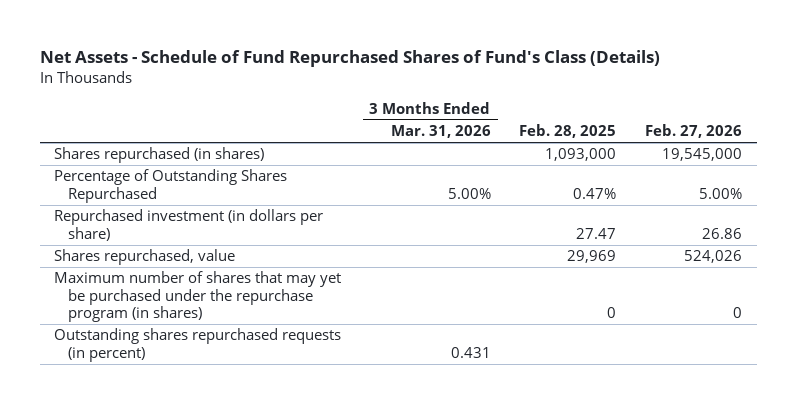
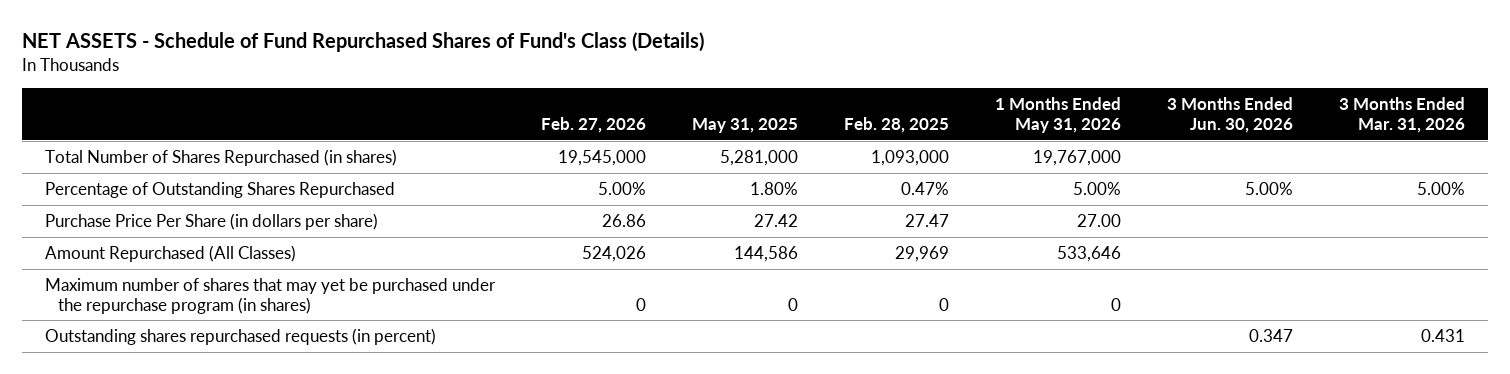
[39,49,660,67] Net Assets - Schedule of Fund Repurchased Shares of Fund's Class (Details) -> [21,32,704,53] NET ASSETS - Schedule of Fund Repurchased Shares of Fund's Class (Details)
none -> [691,117,798,133] May 31, 2025
none -> [995,96,1122,133] 1 Months Ended May 31, 2026
none -> [1167,96,1294,133] 3 Months Ended Jun. 30, 2026
[53,147,264,164] Shares repurchased (in shares) -> [44,148,397,166] Total Number of Shares Repurchased (in shares)
[53,209,323,241] Repurchased investment (in dollars per share) -> [44,212,378,230] Purchase Price Per Share (in dollars per share)
[53,249,235,266] Shares repurchased, value -> [44,244,296,262] Amount Repurchased (All Classes)

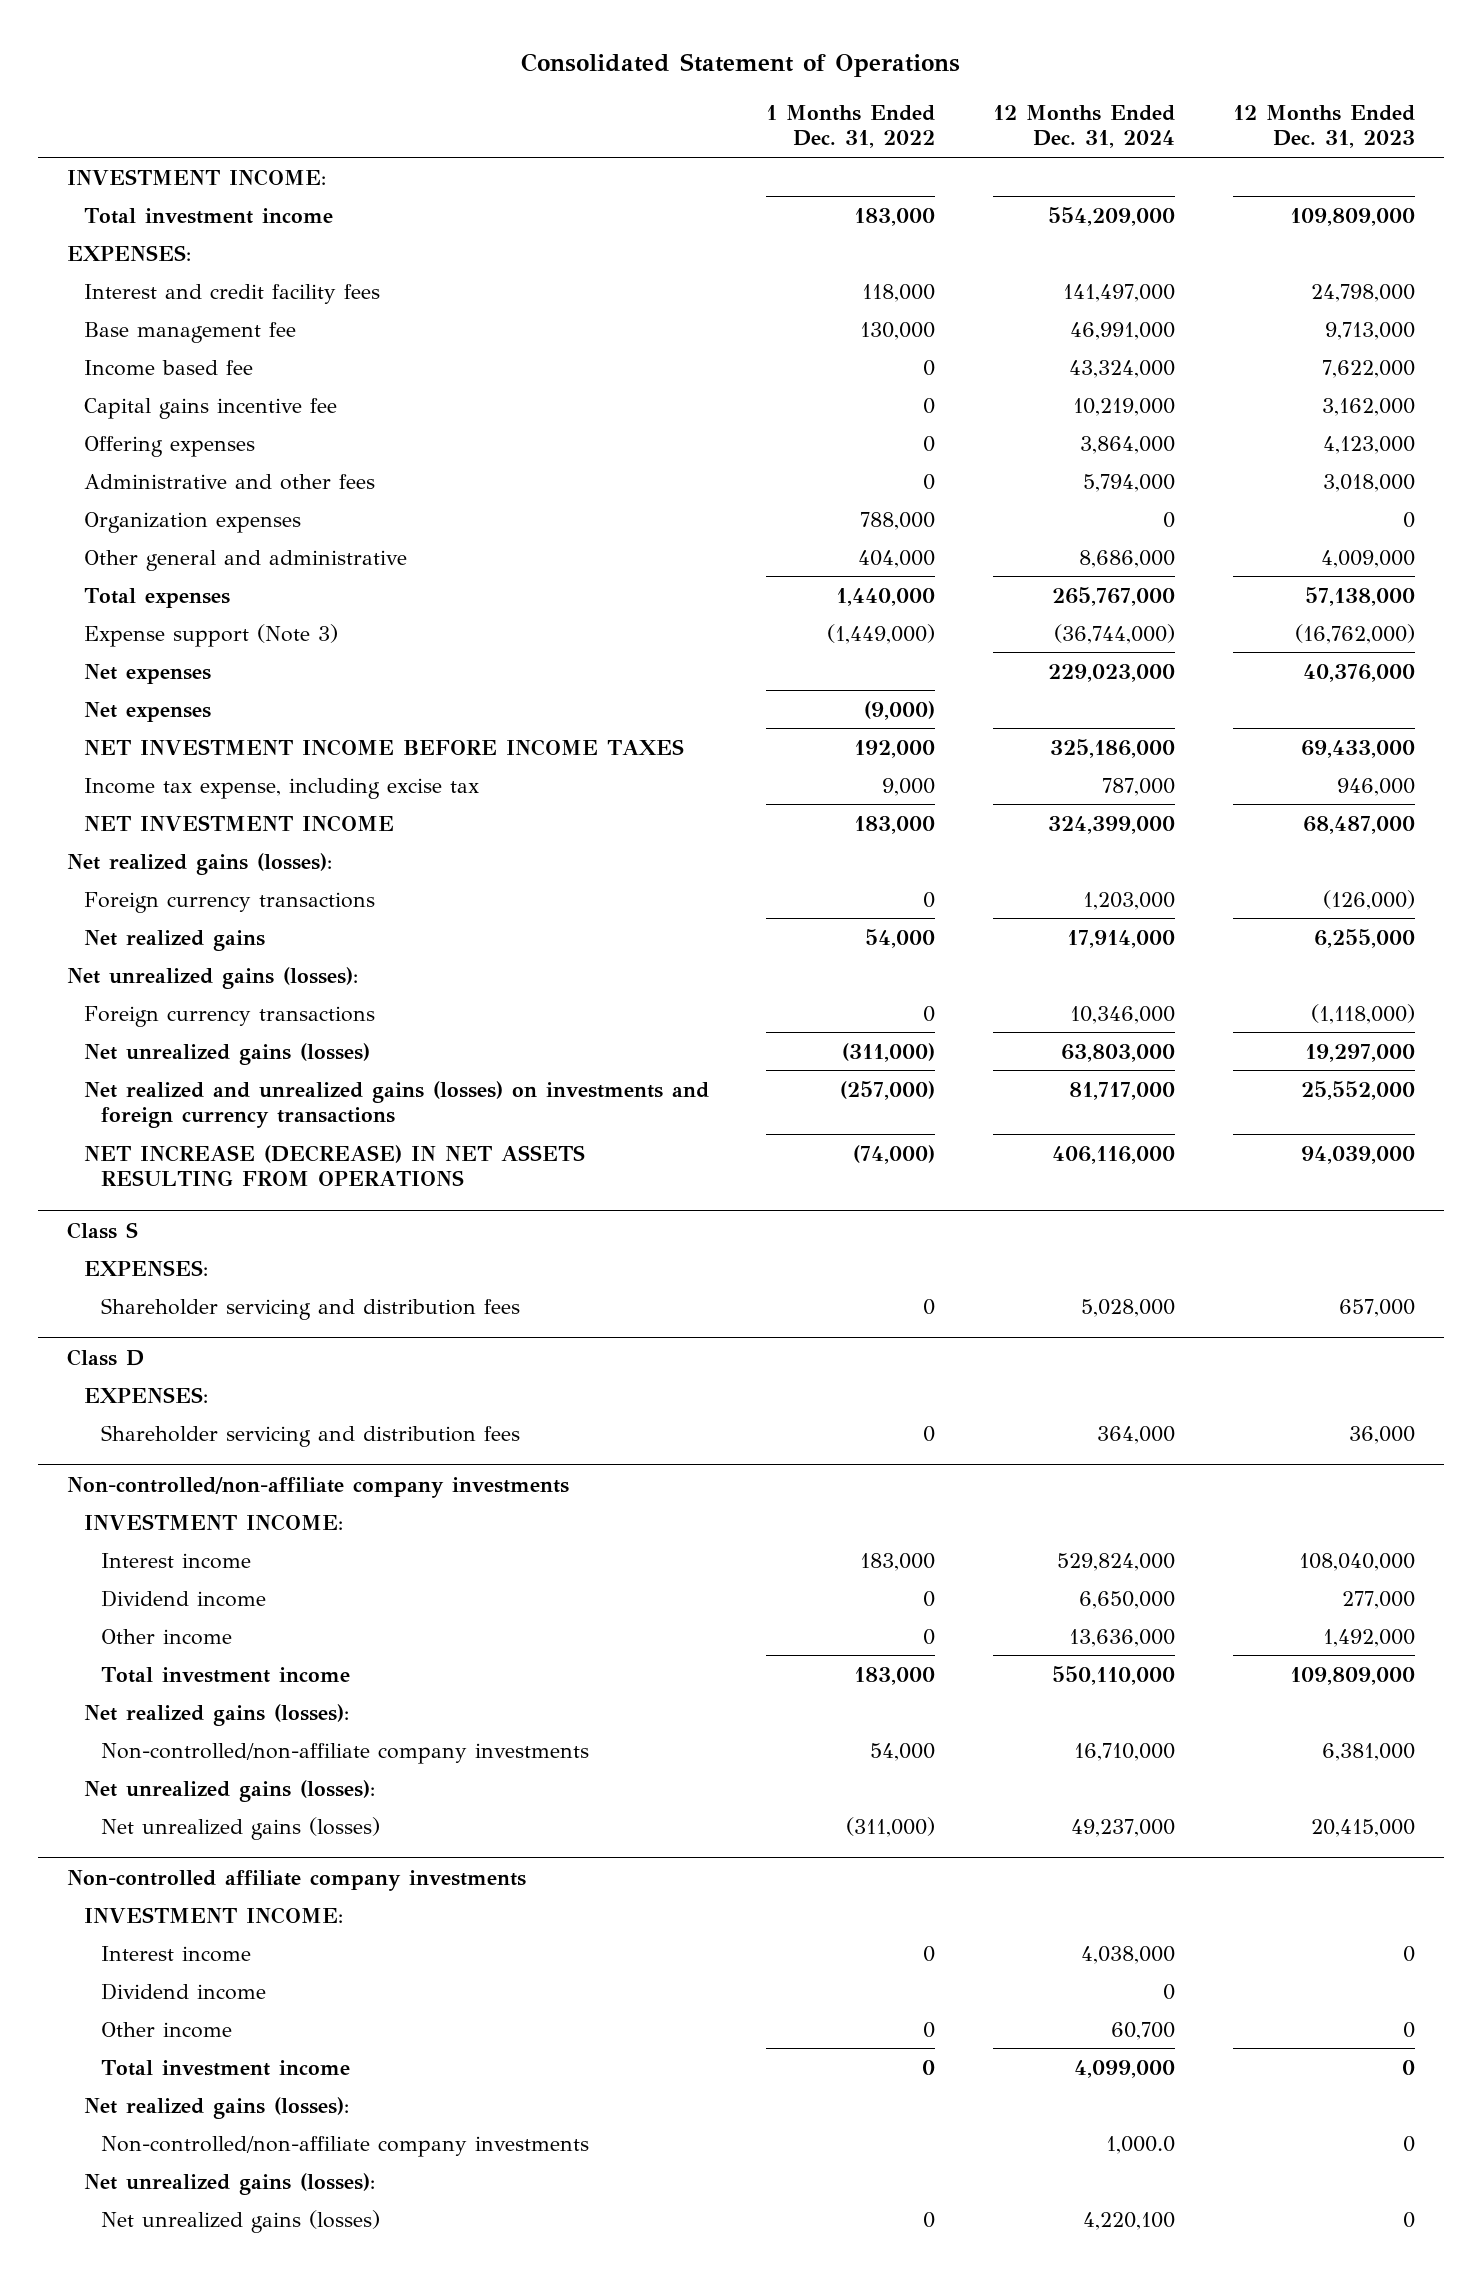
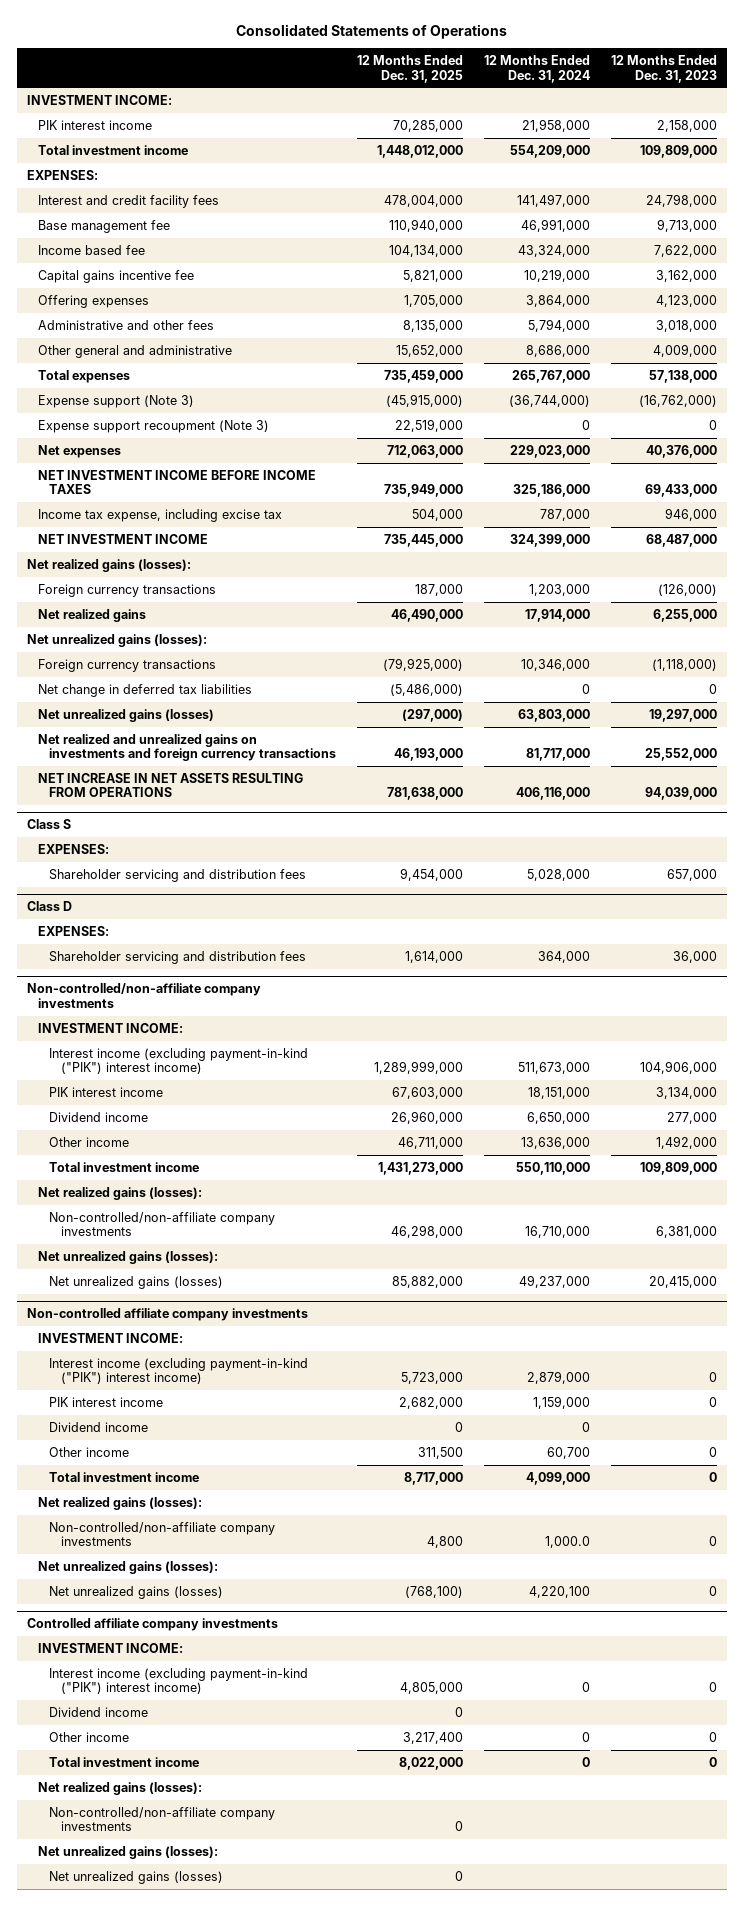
[520,53,960,78] Consolidated Statement of Operations -> [235,23,507,39] Consolidated Statements of Operations
[766,104,936,149] 1 Months Ended Dec. 31, 2022 -> none
none -> [357,54,464,83] 12 Months Ended Dec. 31, 2025
none -> [38,119,153,130] PIK interest income
[83,511,301,533] Organization expenses -> none
none -> [38,419,270,433] Expense support recoupment (Note 3)
[83,701,211,722] Net expenses -> none
none -> [38,683,253,697] Net change in deferred tax liabilities
[83,1080,709,1129] Net realized and unrealized gains (losses) on investments and foreign currency transactions -> [38,733,337,762] Net realized and unrealized gains on investments and foreign currency transactions
[83,1144,585,1187] NET INCREASE (DECREASE) IN NET ASSETS RESULTING FROM OPERATIONS -> [38,772,304,798] NET INCREASE IN NET ASSETS RESULTING FROM OPERATIONS
[100,1552,251,1569] Interest income -> [49,1047,309,1075] Interest income (excluding payment-in-kind ("PIK") interest income)
[1057,1552,1176,1571] 529,824,000 -> [517,1062,590,1075] 511,673,000
[1299,1552,1416,1571] 108,040,000 -> [639,1061,717,1075] 104,906,000
none -> [49,1086,164,1097] PIK interest income
[100,1945,251,1962] Interest income -> [49,1357,309,1385] Interest income (excluding payment-in-kind ("PIK") interest income)
[1081,1945,1176,1964] 4,038,000 -> [526,1371,590,1385] 2,879,000
none -> [49,1396,164,1407] PIK interest income
none -> [27,1618,279,1632] Controlled affiliate company investments
none -> [38,1642,184,1653] INVESTMENT INCOME:
none -> [49,1667,309,1695] Interest income (excluding payment-in-kind ("PIK") interest income)
none -> [49,1706,149,1717] Dividend income
none -> [49,1731,130,1742] Other income
none -> [49,1756,200,1767] Total investment income
none -> [38,1781,203,1795] Net realized gains (losses):
none -> [49,1806,276,1832] Non-controlled/non-affiliate company investments
none -> [38,1845,219,1859] Net unrealized gains (losses):
none -> [49,1870,224,1884] Net unrealized gains (losses)

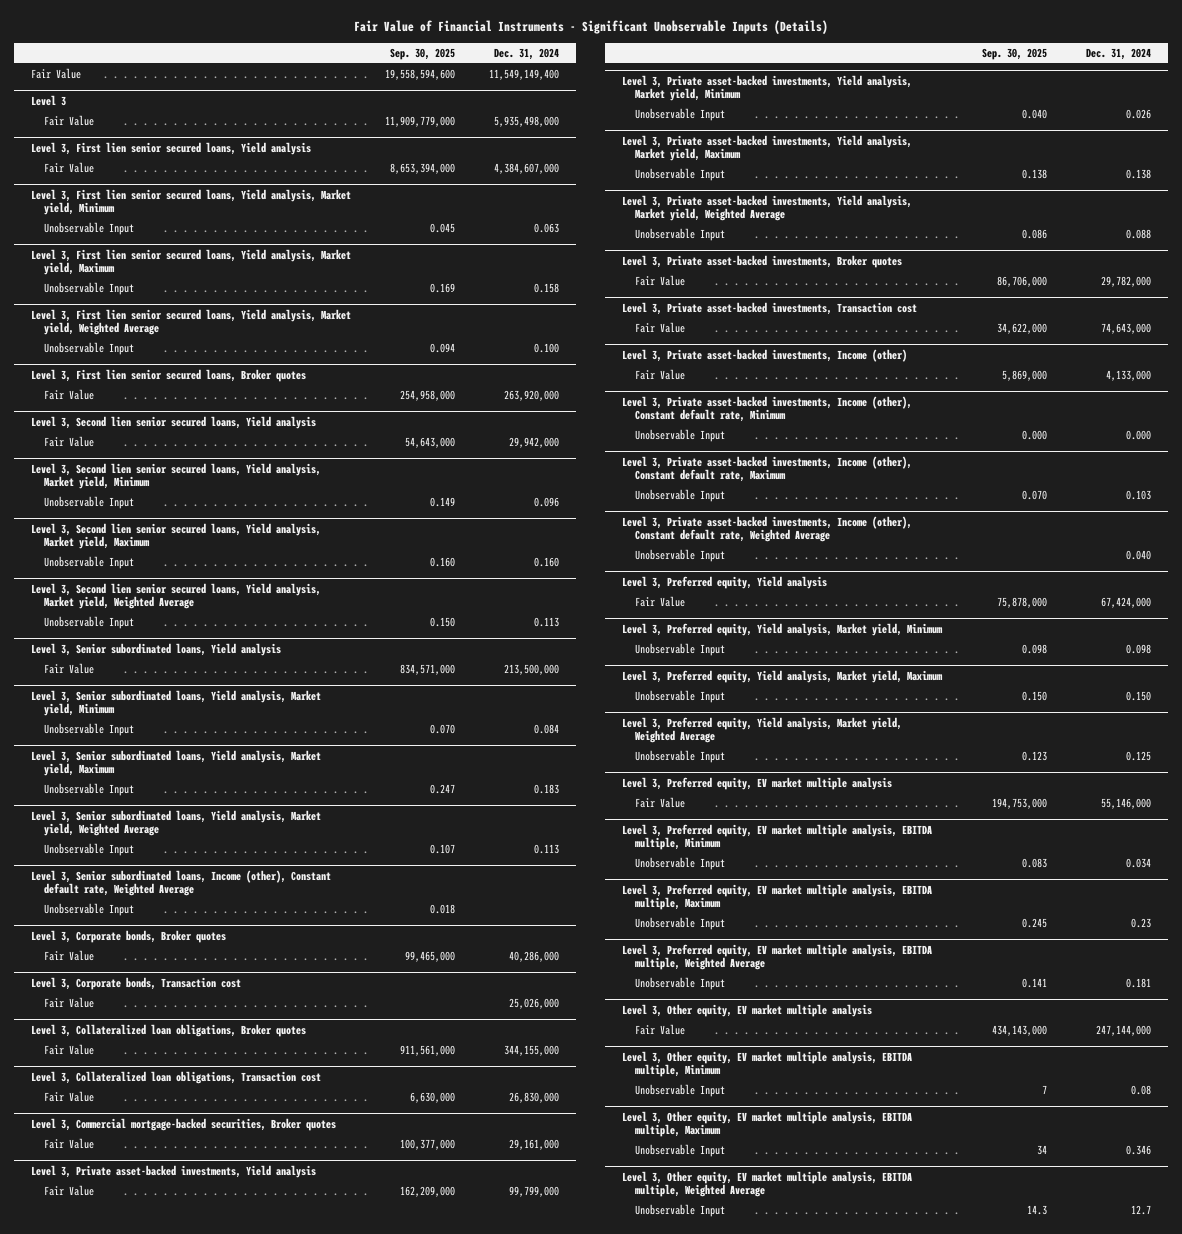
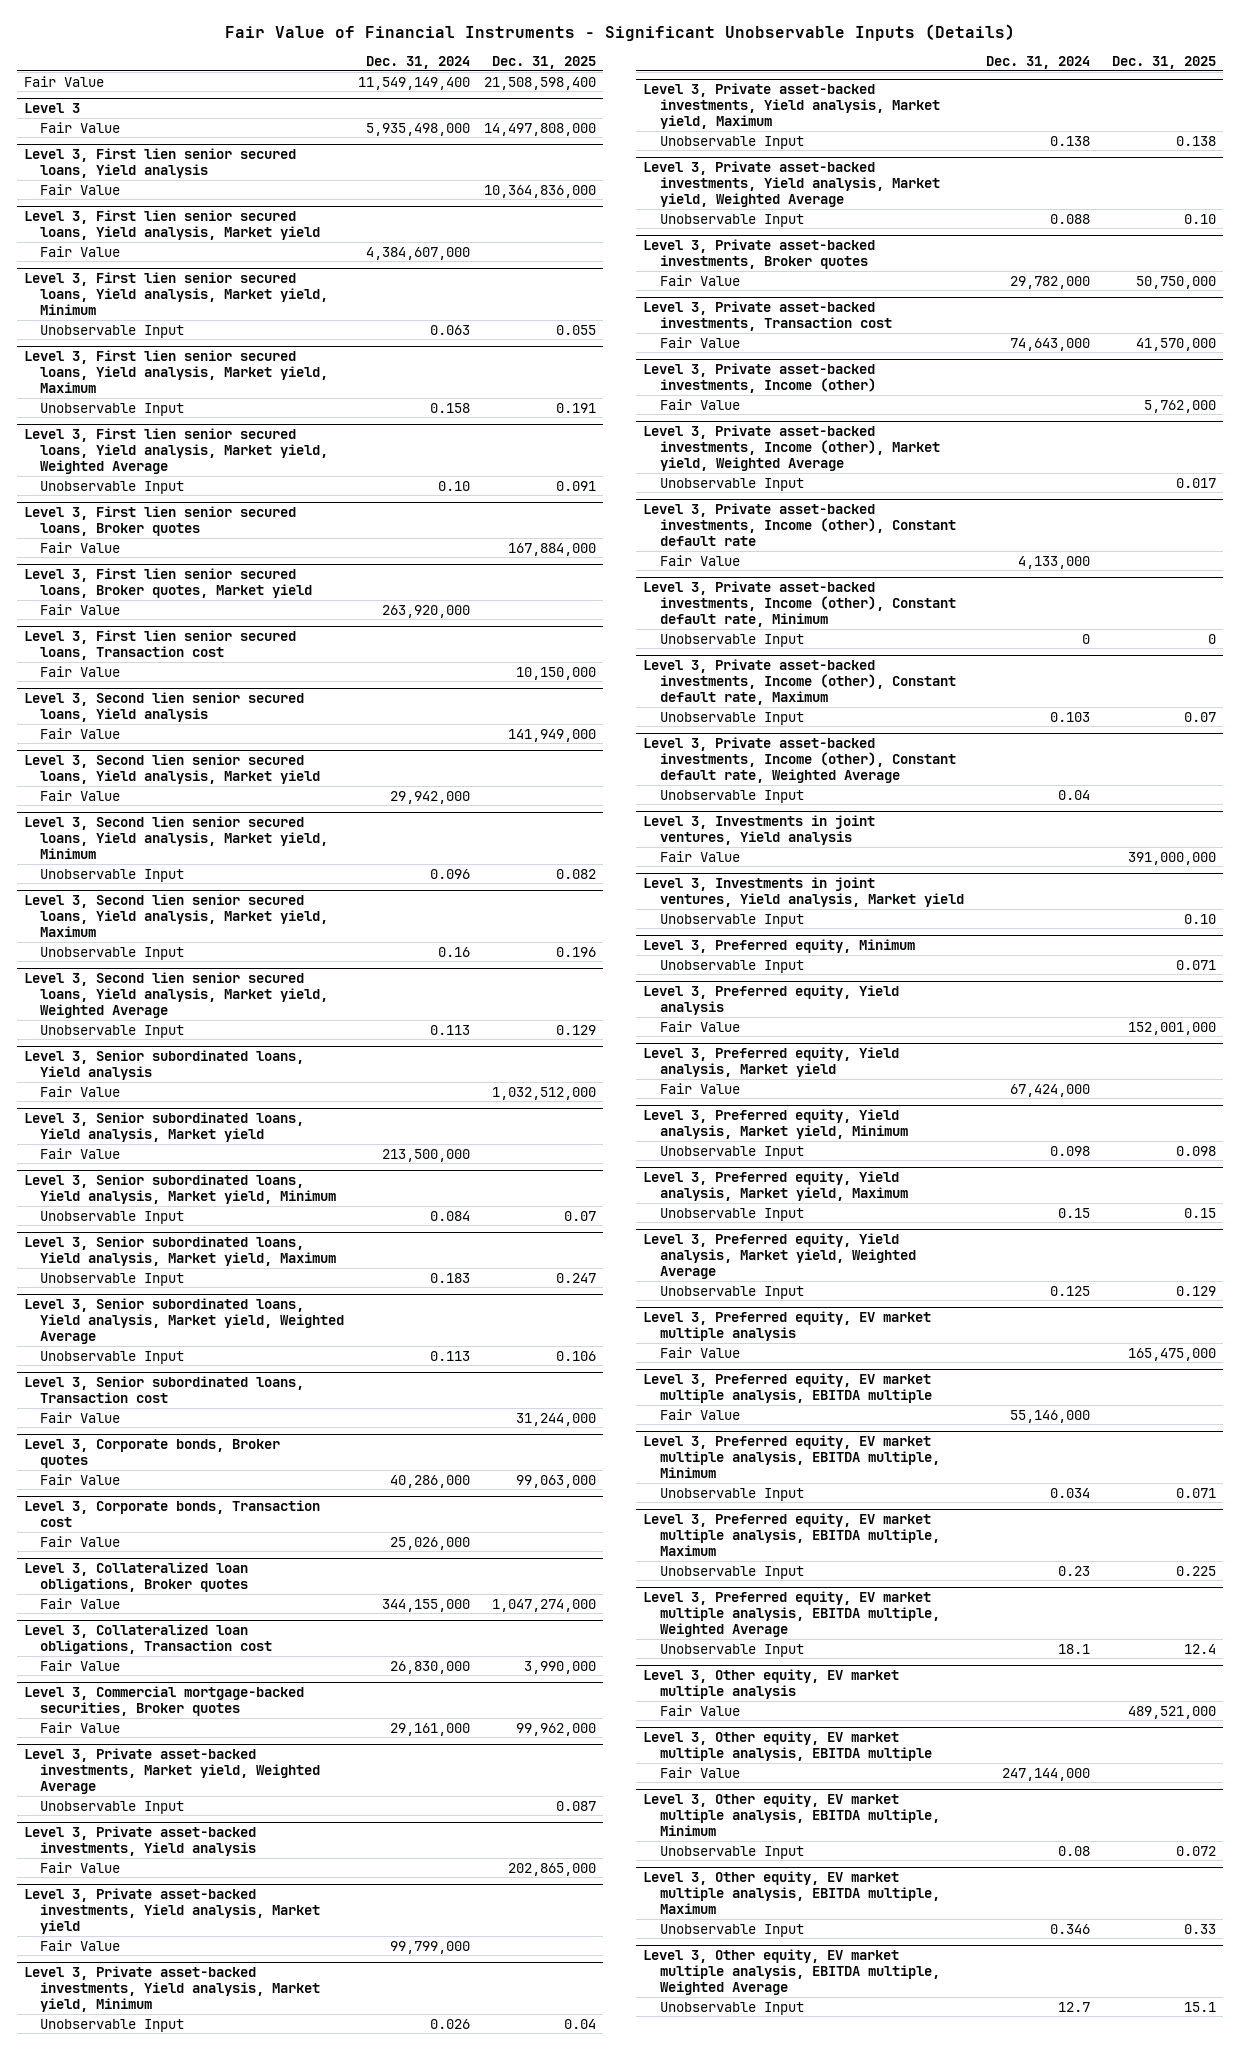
[390,47,456,60] Sep. 30, 2025 -> none
none -> [492,55,597,69] Dec. 31, 2025
none -> [40,183,121,195] Fair Value
none -> [24,210,321,241] Level 3, First lien senior secured loans, Yield analysis, Market yield
[534,343,560,354] 0.100 -> [438,480,471,491] 0.10
none -> [40,541,121,553] Fair Value
none -> [24,568,313,599] Level 3, First lien senior secured loans, Broker quotes, Market yield
none -> [24,630,297,661] Level 3, First lien senior secured loans, Transaction cost
none -> [40,665,121,677] Fair Value
none -> [40,727,121,739] Fair Value
none -> [24,754,321,785] Level 3, Second lien senior secured loans, Yield analysis, Market yield
[534,557,560,568] 0.160 -> [438,946,471,957] 0.16
none -> [40,1085,121,1097] Fair Value
none -> [24,1112,305,1143] Level 3, Senior subordinated loans, Yield analysis, Market yield
[30,869,331,896] Level 3, Senior subordinated loans, Income (other), Constant default rate, Weighted Average -> none
[43,903,134,917] Unobservable Input -> none
none -> [24,1376,305,1404] Level 3, Senior subordinated loans, Transaction cost
none -> [40,1411,121,1423] Fair Value
none -> [24,1748,321,1794] Level 3, Private asset-backed investments, Market yield, Weighted Average
none -> [40,1800,185,1814] Unobservable Input
none -> [40,1861,121,1873] Fair Value
none -> [24,1888,321,1934] Level 3, Private asset-backed investments, Yield analysis, Market yield
none -> [659,398,740,410] Fair Value
none -> [643,425,940,471] Level 3, Private asset-backed investments, Income (other), Market yield, Weighted Average
none -> [659,477,804,491] Unobservable Input
none -> [643,503,956,546] Level 3, Private asset-backed investments, Income (other), Constant default rate
[1125,430,1151,441] 0.000 -> [1081,633,1090,644] 0
[1125,550,1151,561] 0.040 -> [1057,789,1090,800] 0.04
none -> [643,815,876,846] Level 3, Investments in joint ventures, Yield analysis
none -> [659,850,740,862] Fair Value
none -> [643,877,964,908] Level 3, Investments in joint ventures, Yield analysis, Market yield
none -> [659,913,804,927] Unobservable Input
none -> [643,939,916,954] Level 3, Preferred equity, Minimum
none -> [659,959,804,973] Unobservable Input
none -> [659,1020,740,1032] Fair Value
none -> [643,1047,900,1078] Level 3, Preferred equity, Yield analysis, Market yield
[1125,691,1151,702] 0.150 -> [1057,1207,1090,1218] 0.15
none -> [659,1346,740,1358] Fair Value
none -> [643,1373,932,1404] Level 3, Preferred equity, EV market multiple analysis, EBITDA multiple
[1125,978,1151,989] 0.181 -> [1057,1643,1090,1654] 18.1
none -> [659,1704,740,1716] Fair Value
none -> [643,1731,932,1762] Level 3, Other equity, EV market multiple analysis, EBITDA multiple

